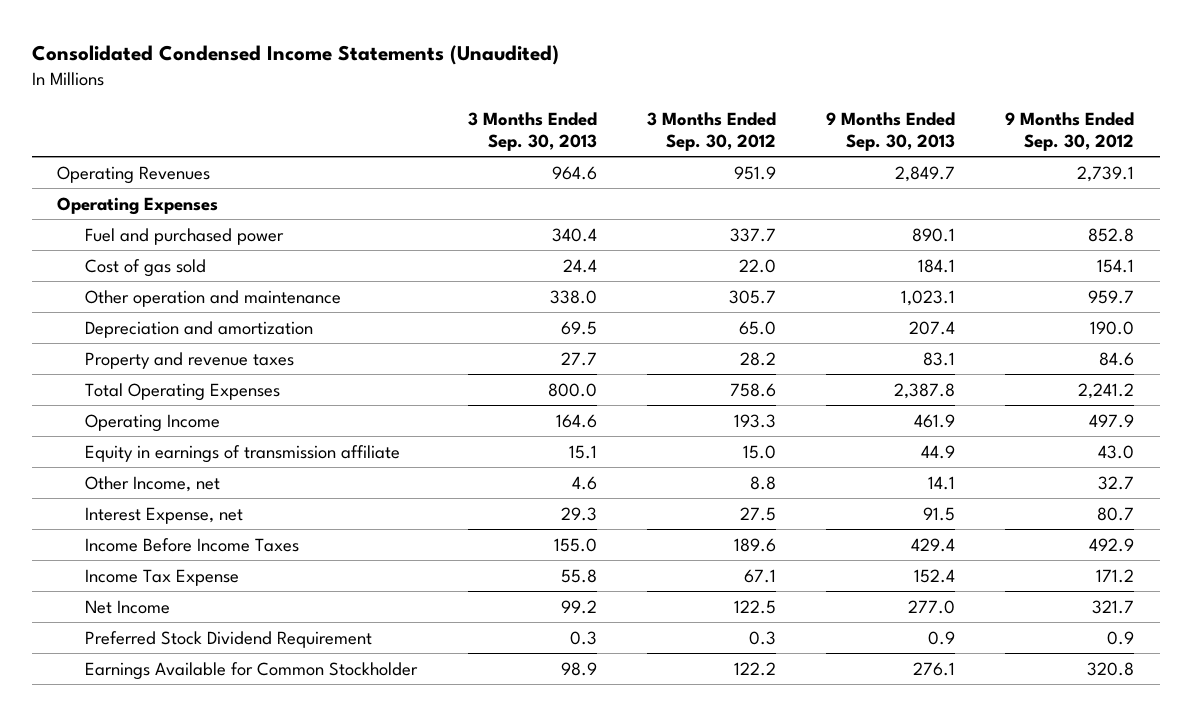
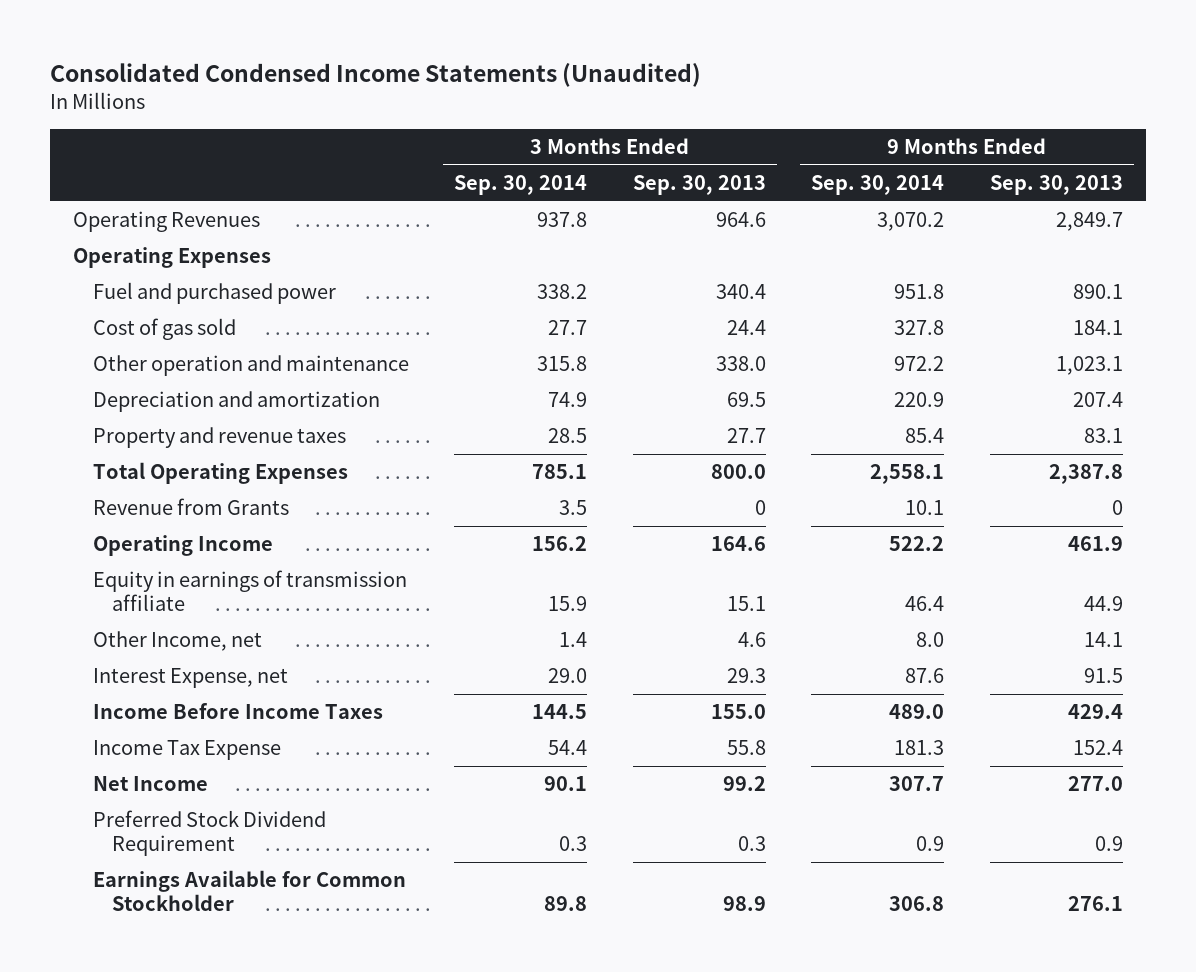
[646,111,776,151] 3 Months Ended Sep. 30, 2012 -> none
[1005,111,1135,151] 9 Months Ended Sep. 30, 2012 -> none
none -> [454,175,588,196] Sep. 30, 2014
none -> [811,175,945,196] Sep. 30, 2014
none -> [92,498,289,516] Revenue from Grants

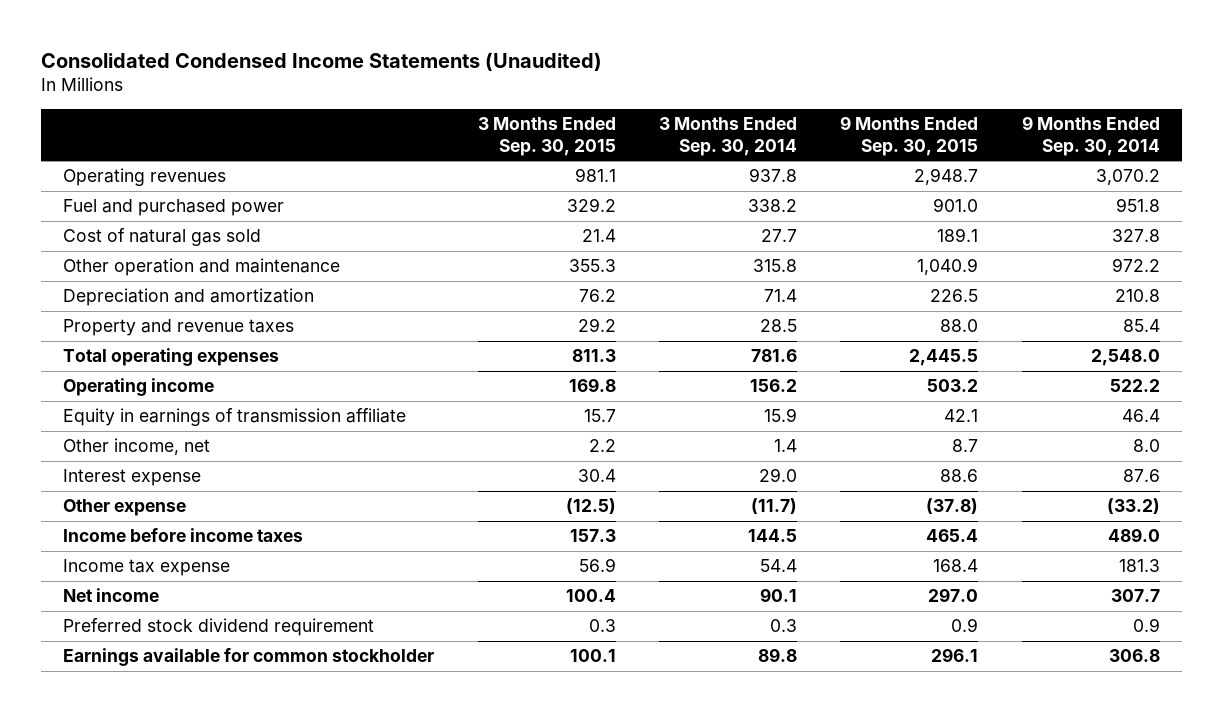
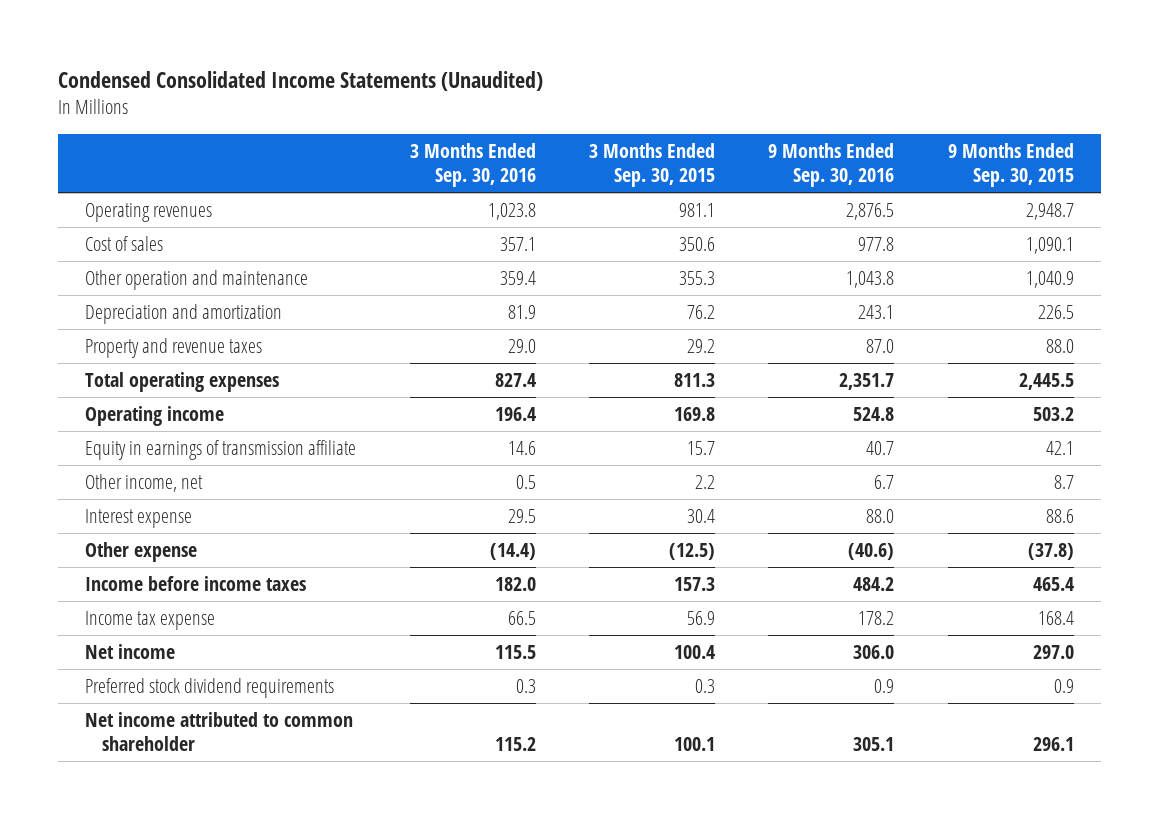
[41,52,603,72] Consolidated Condensed Income Statements (Unaudited) -> [58,71,544,92] Condensed Consolidated Income Statements (Unaudited)
[658,116,797,156] 3 Months Ended Sep. 30, 2014 -> none
[1021,115,1160,156] 9 Months Ended Sep. 30, 2014 -> none
none -> [409,142,536,187] 3 Months Ended Sep. 30, 2016
none -> [768,142,895,187] 9 Months Ended Sep. 30, 2016
[63,199,285,217] Fuel and purchased power -> none
[63,228,262,247] Cost of natural gas sold -> none
none -> [85,235,164,251] Cost of sales
[63,618,375,637] Preferred stock dividend requirement -> [85,677,335,698] Preferred stock dividend requirements
[63,648,435,667] Earnings available for common stockholder -> [85,711,354,752] Net income attributed to common shareholder

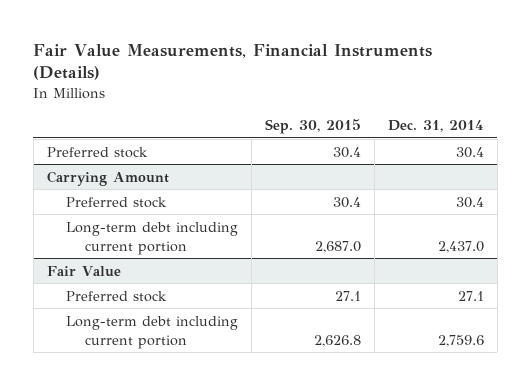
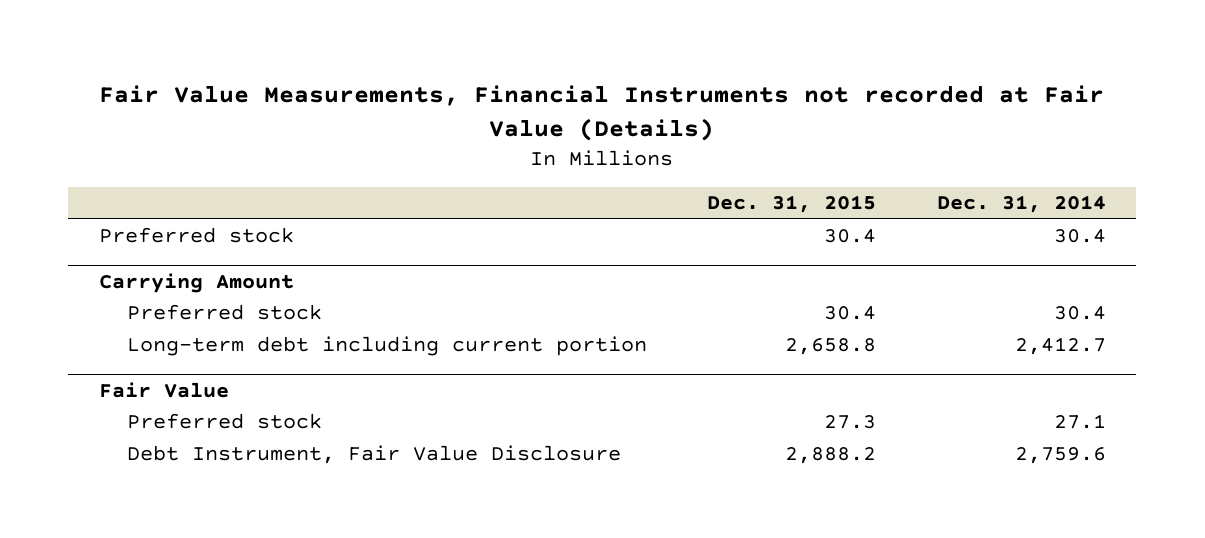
[33,43,433,81] Fair Value Measurements, Financial Instruments (Details) -> [99,85,1105,141] Fair Value Measurements, Financial Instruments not recorded at Fair Value (Details)
[264,119,361,135] Sep. 30, 2015 -> none
none -> [707,195,877,214] Dec. 31, 2015
[437,240,484,253] 2,437.0 -> [1015,337,1107,356] 2,412.7
[65,315,238,349] Long-term debt including current portion -> [126,445,621,465] Debt Instrument, Fair Value Disclosure

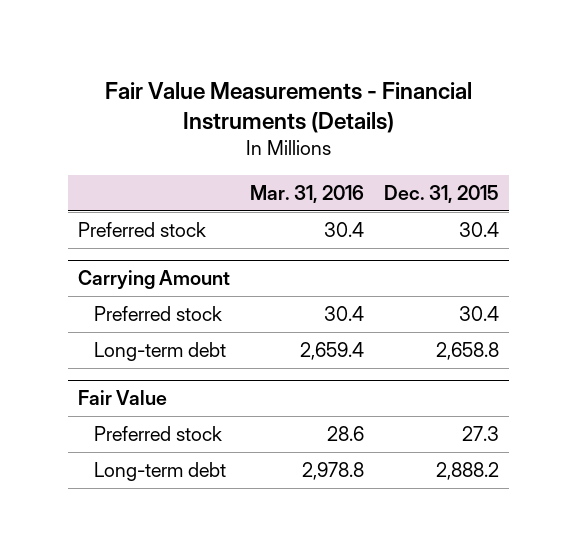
[99,85,1105,141] Fair Value Measurements, Financial Instruments not recorded at Fair Value (Details) -> [104,81,472,133] Fair Value Measurements - Financial Instruments (Details)
[937,195,1107,214] Dec. 31, 2014 -> none
none -> [250,185,365,204] Mar. 31, 2016
[126,336,647,357] Long-term debt including current portion -> [94,342,227,362] Long-term debt
[126,445,621,465] Debt Instrument, Fair Value Disclosure -> [94,462,227,482] Long-term debt

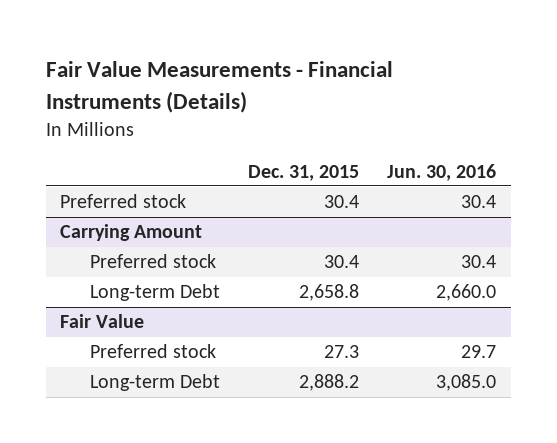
[250,185,365,204] Mar. 31, 2016 -> none
none -> [387,163,497,181] Jun. 30, 2016
[94,342,227,362] Long-term debt -> [89,284,220,302] Long-term Debt
[94,462,227,482] Long-term debt -> [89,374,220,392] Long-term Debt

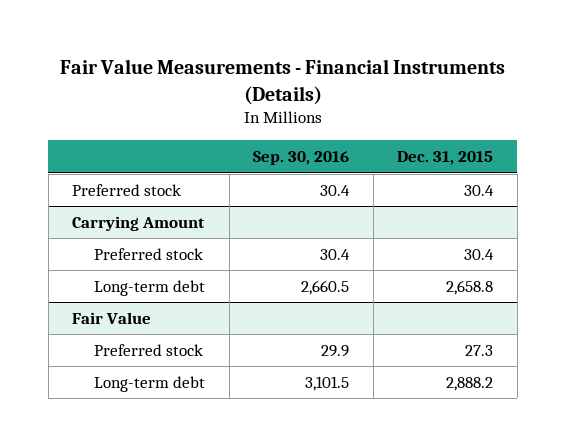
[387,163,497,181] Jun. 30, 2016 -> none
none -> [253,151,350,166] Sep. 30, 2016
[89,284,220,302] Long-term Debt -> [94,279,206,296] Long-term debt
[89,374,220,392] Long-term Debt -> [94,375,206,392] Long-term debt

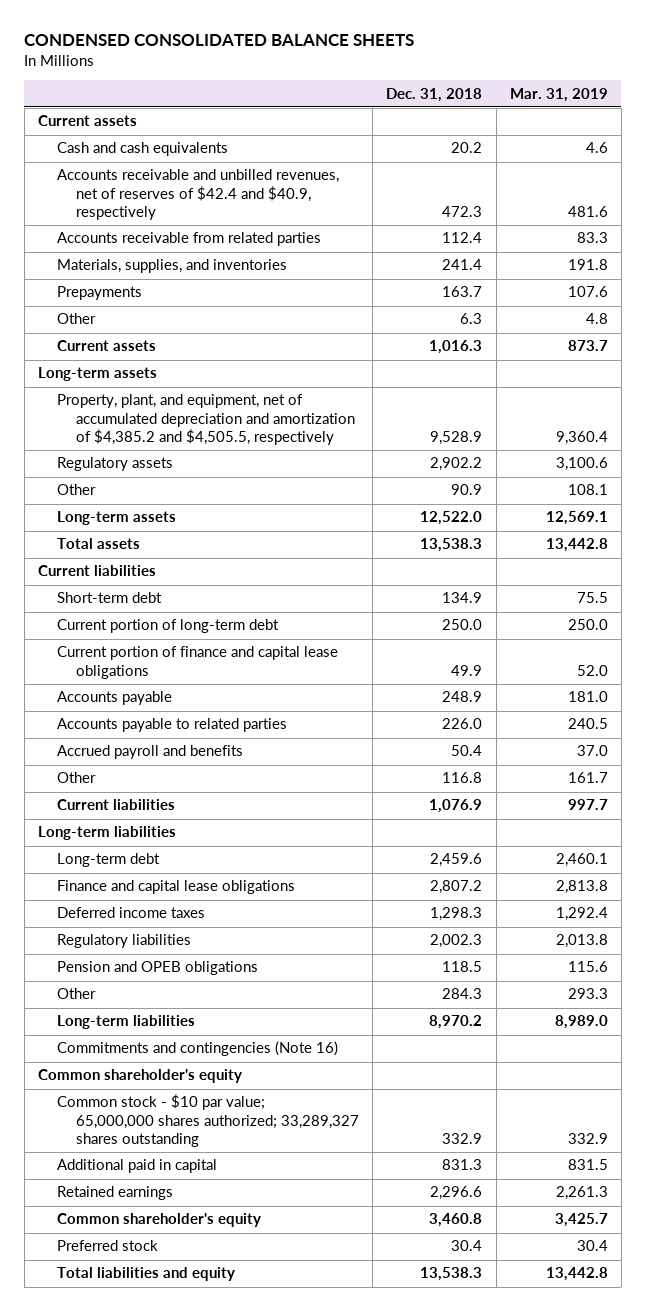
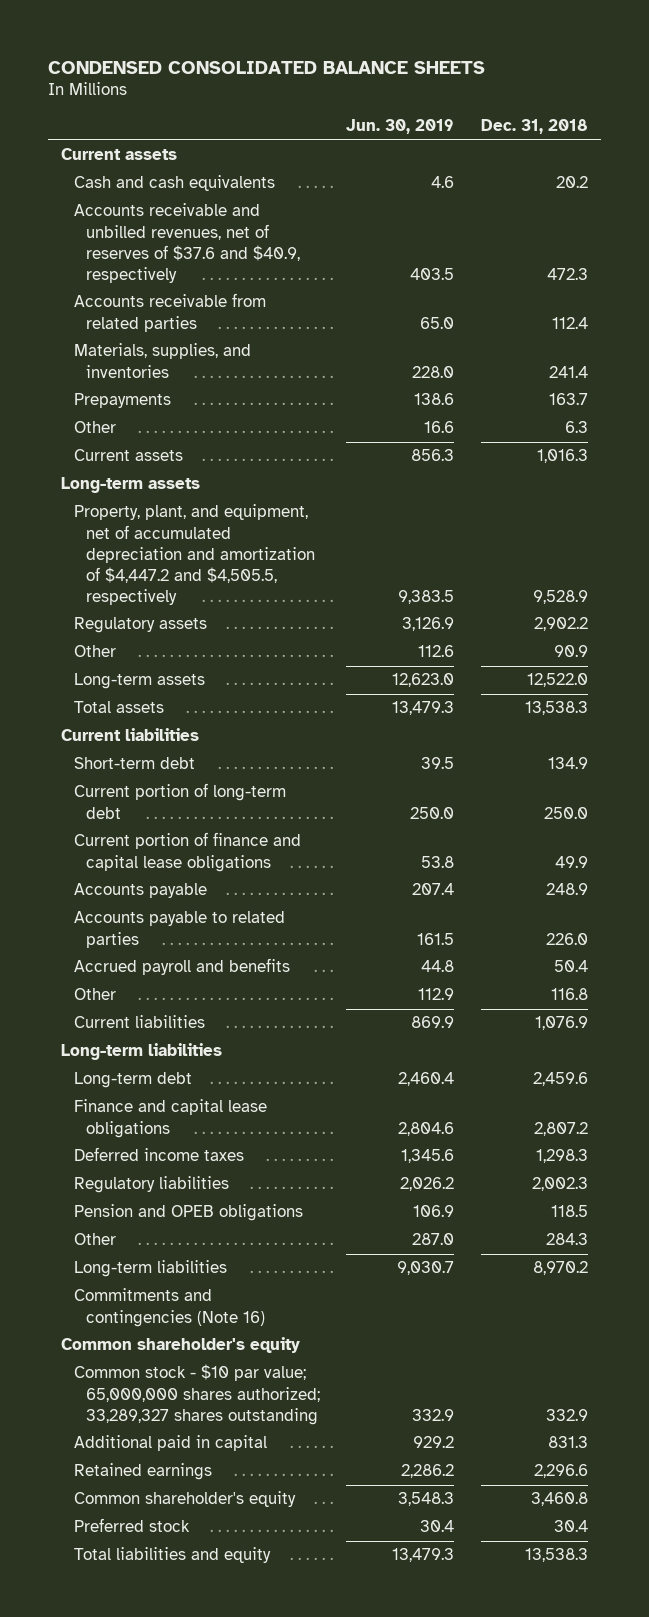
[509,87,608,102] Mar. 31, 2019 -> none
none -> [346,119,455,135] Jun. 30, 2019
[56,169,339,220] Accounts receivable and unbilled revenues, net of reserves of $42.4 and $40.9, respectively -> [73,203,300,283] Accounts receivable and unbilled revenues, net of reserves of $37.6 and $40.9, respectively
[56,394,355,445] Property, plant, and equipment, net of accumulated depreciation and amortization of $4,385.2 and $4,505.5, respectively -> [73,504,315,605] Property, plant, and equipment, net of accumulated depreciation and amortization of $4,447.2 and $4,505.5, respectively

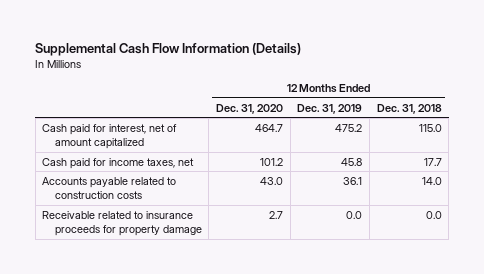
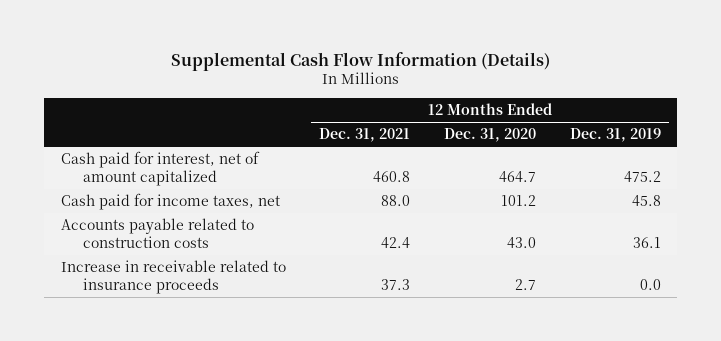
[376,103,442,114] Dec. 31, 2018 -> none
none -> [319,128,411,143] Dec. 31, 2021
[42,210,202,237] Receivable related to insurance proceeds for property damage -> [60,260,286,294] Increase in receivable related to insurance proceeds

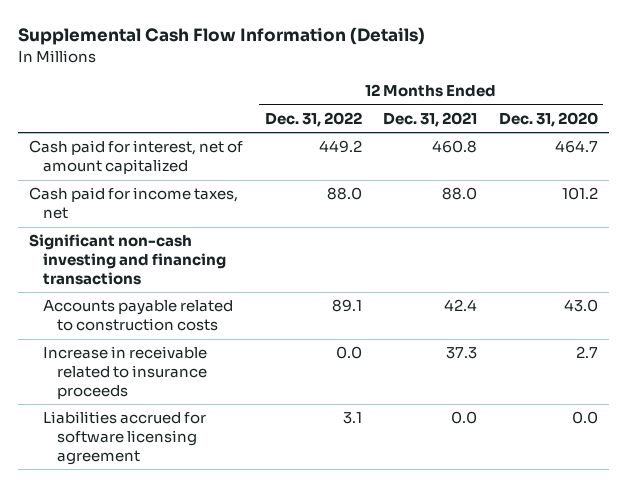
[569,128,661,143] Dec. 31, 2019 -> none
none -> [264,111,362,127] Dec. 31, 2022
none -> [29,234,227,285] Significant non-cash investing and financing transactions
none -> [43,411,207,465] Liabilities accrued for software licensing agreement

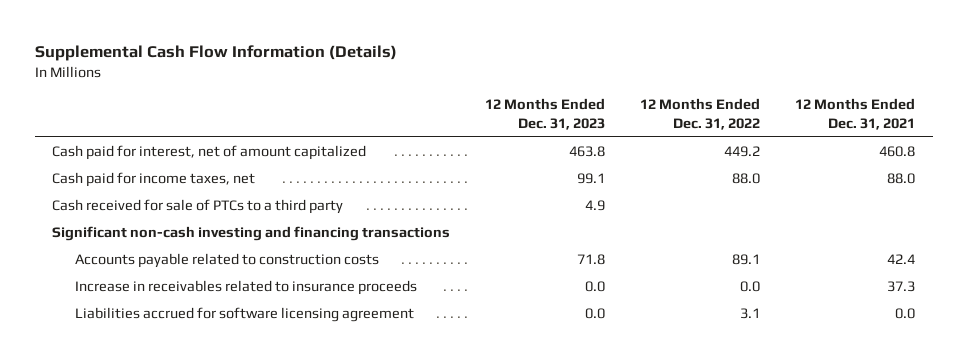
[498,111,598,127] Dec. 31, 2020 -> none
none -> [485,98,606,130] 12 Months Ended Dec. 31, 2023
none -> [52,199,344,215] Cash received for sale of PTCs to a third party
[43,346,208,399] Increase in receivable related to insurance proceeds -> [75,280,418,296] Increase in receivables related to insurance proceeds

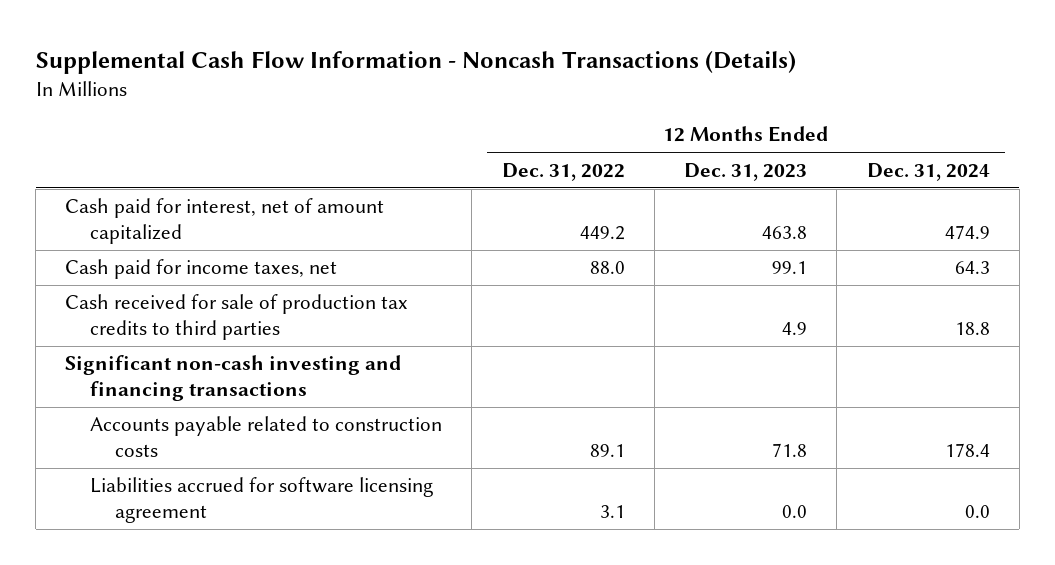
[34,45,397,62] Supplemental Cash Flow Information (Details) -> [35,51,796,75] Supplemental Cash Flow Information - Noncash Transactions (Details)
[795,98,916,130] 12 Months Ended Dec. 31, 2021 -> none
none -> [866,162,990,181] Dec. 31, 2024
[52,199,344,215] Cash received for sale of PTCs to a third party -> [65,294,409,340] Cash received for sale of production tax credits to third parties
[75,280,418,296] Increase in receivables related to insurance proceeds -> none

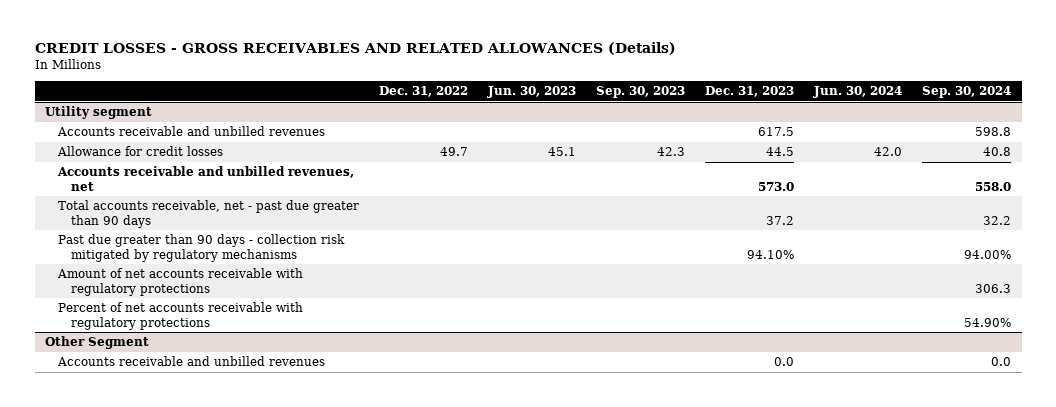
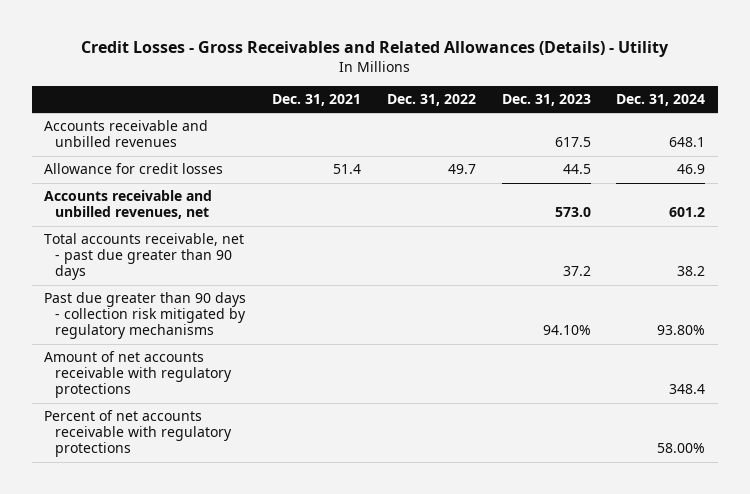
[34,41,676,55] CREDIT LOSSES - GROSS RECEIVABLES AND RELATED ALLOWANCES (Details) -> [80,41,669,58] Credit Losses - Gross Receivables and Related Allowances (Details) - Utility
[487,85,577,98] Jun. 30, 2023 -> none
[596,85,686,98] Sep. 30, 2023 -> none
[813,85,903,98] Jun. 30, 2024 -> none
[922,85,1012,98] Sep. 30, 2024 -> none
none -> [272,93,362,106] Dec. 31, 2021
none -> [616,93,706,106] Dec. 31, 2024
[44,106,152,120] Utility segment -> none
[44,336,149,350] Other Segment -> none
[56,356,325,367] Accounts receivable and unbilled revenues -> none

